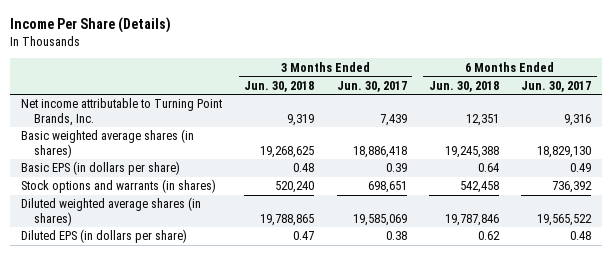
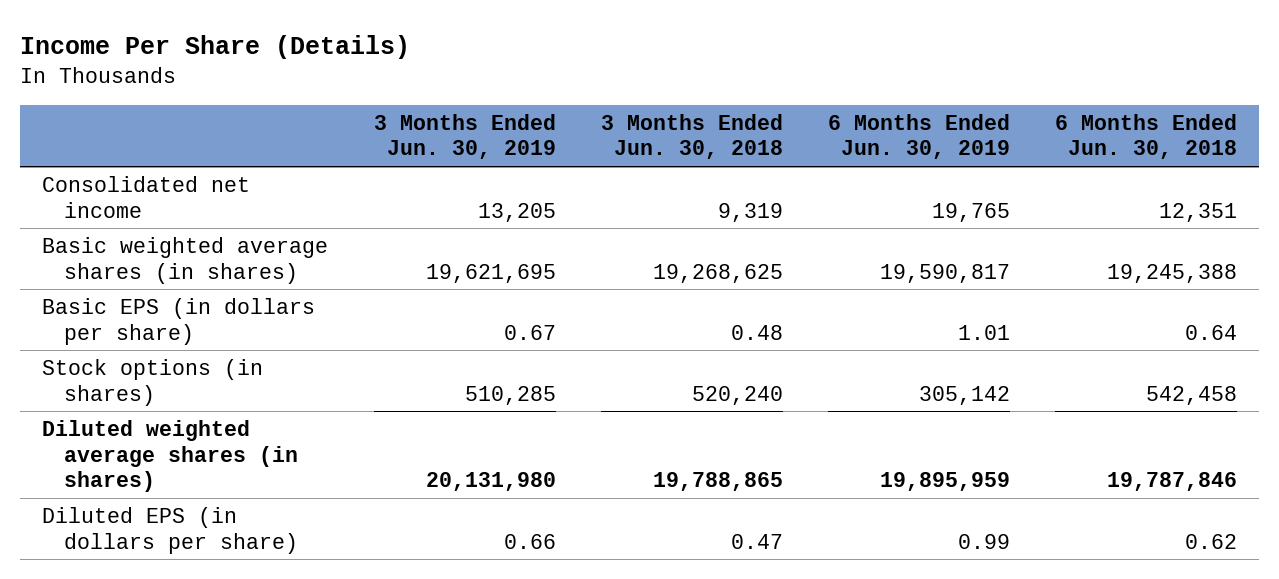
[336,80,407,92] Jun. 30, 2017 -> none
[521,80,592,92] Jun. 30, 2017 -> none
none -> [373,113,556,160] 3 Months Ended Jun. 30, 2019
none -> [827,113,1010,160] 6 Months Ended Jun. 30, 2019
[21,98,223,126] Net income attributable to Turning Point Brands, Inc. -> [42,176,251,218] Consolidated net income
[21,179,217,194] Stock options and warrants (in shares) -> [42,359,264,406] Stock options (in shares)

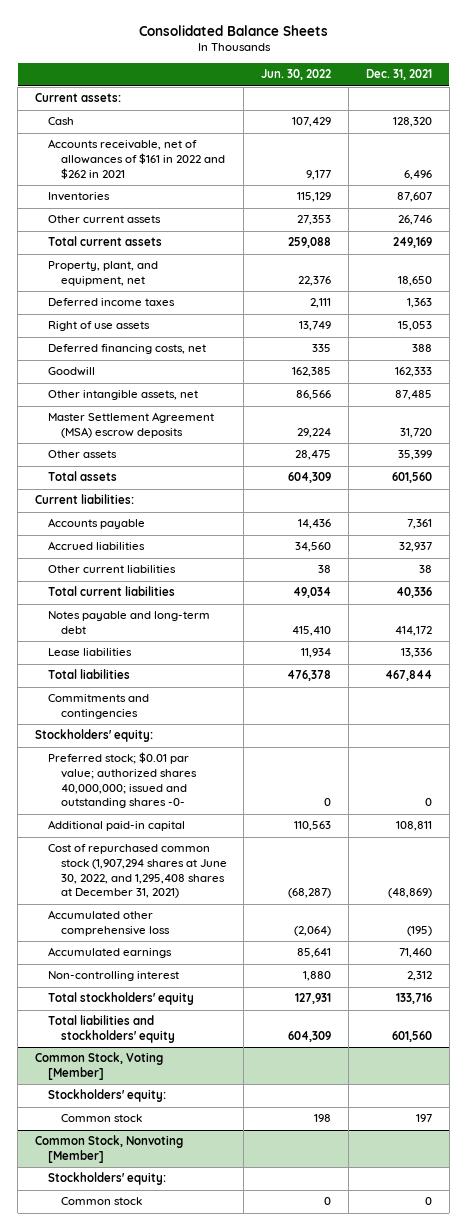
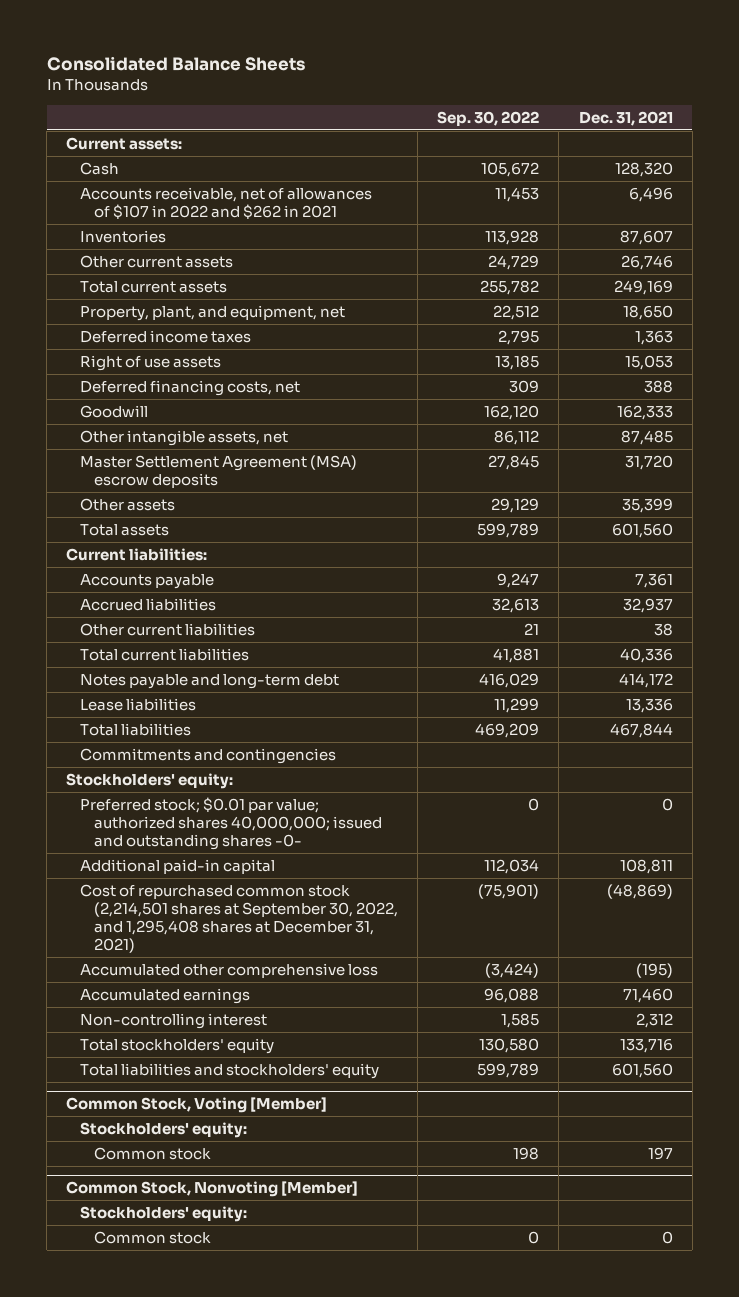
[261,69,332,81] Jun. 30, 2022 -> none
none -> [437,110,540,126] Sep. 30, 2022
[47,139,225,179] Accounts receivable, net of allowances of $161 in 2022 and $262 in 2021 -> [80,186,373,219] Accounts receivable, net of allowances of $107 in 2022 and $262 in 2021
[47,844,227,899] Cost of repurchased common stock (1,907,294 shares at June 30, 2022, and 1,295,408 shares at December 31, 2021) -> [80,883,398,953] Cost of repurchased common stock (2,214,501 shares at September 30, 2022, and 1,295,408 shares at December 31, 2021)

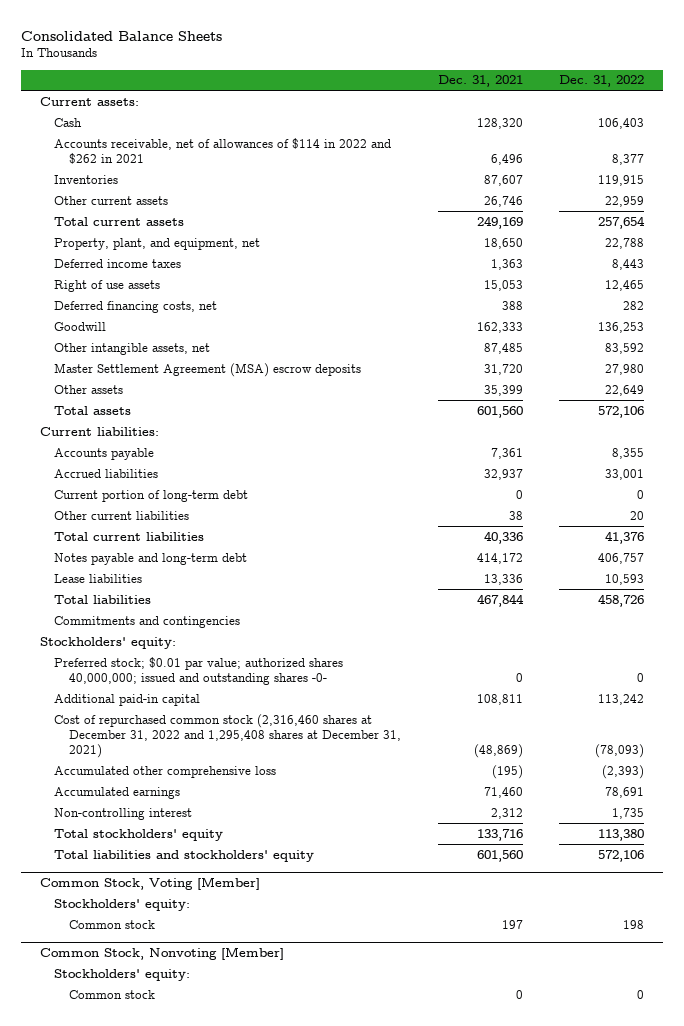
[437,110,540,126] Sep. 30, 2022 -> none
none -> [559,75,645,88] Dec. 31, 2022
[80,186,373,219] Accounts receivable, net of allowances of $107 in 2022 and $262 in 2021 -> [54,137,392,164] Accounts receivable, net of allowances of $114 in 2022 and $262 in 2021
none -> [54,489,249,502] Current portion of long-term debt
[80,883,398,953] Cost of repurchased common stock (2,214,501 shares at September 30, 2022, and 1,295,408 shares at December 31, 2021) -> [54,713,402,759] Cost of repurchased common stock (2,316,460 shares at December 31, 2022 and 1,295,408 shares at December 31, 2021)

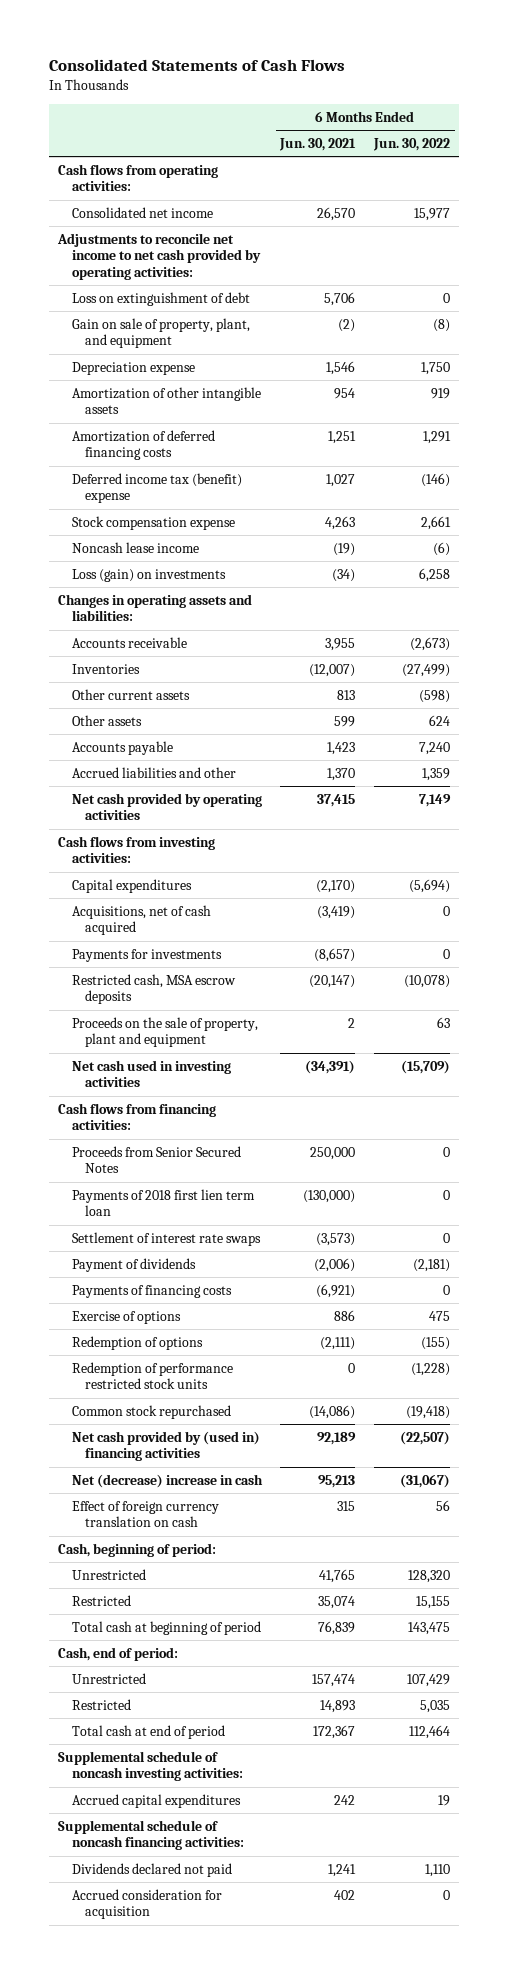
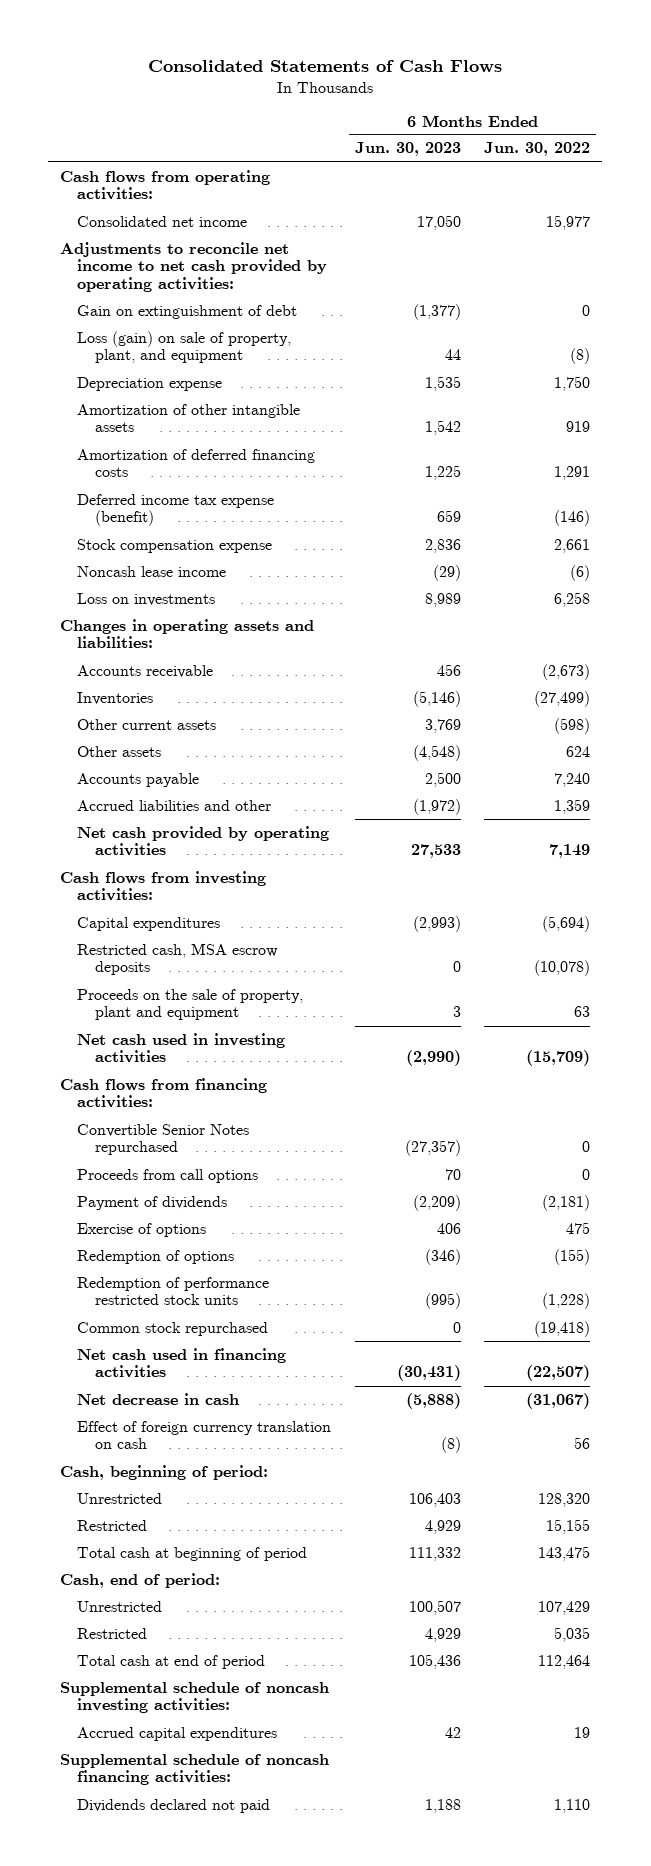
[279,138,357,152] Jun. 30, 2021 -> none
none -> [354,142,461,157] Jun. 30, 2023
[71,291,250,306] Loss on extinguishment of debt -> [77,304,298,319] Gain on extinguishment of debt
[71,317,250,349] Gain on sale of property, plant, and equipment -> [77,330,292,364] Loss (gain) on sale of property, plant, and equipment
[71,472,242,504] Deferred income tax (benefit) expense -> [77,493,275,527] Deferred income tax expense (benefit)
[71,568,226,582] Loss (gain) on investments -> [77,592,216,606] Loss on investments
[71,904,211,936] Acquisitions, net of cash acquired -> none
[71,948,222,962] Payments for investments -> none
[71,1145,241,1174] Proceeds from Senior Secured Notes -> none
[71,1188,255,1217] Payments of 2018 first lien term loan -> none
[71,1231,261,1246] Settlement of interest rate swaps -> none
none -> [77,1123,250,1156] Convertible Senior Notes repurchased
none -> [77,1168,259,1183] Proceeds from call options
[71,1284,232,1298] Payments of financing costs -> none
[71,1430,260,1462] Net cash provided by (used in) financing activities -> [77,1347,287,1379] Net cash used in financing activities
[71,1473,263,1488] Net (decrease) increase in cash -> [77,1392,240,1405] Net decrease in cash
[71,1888,222,1920] Accrued consideration for acquisition -> none

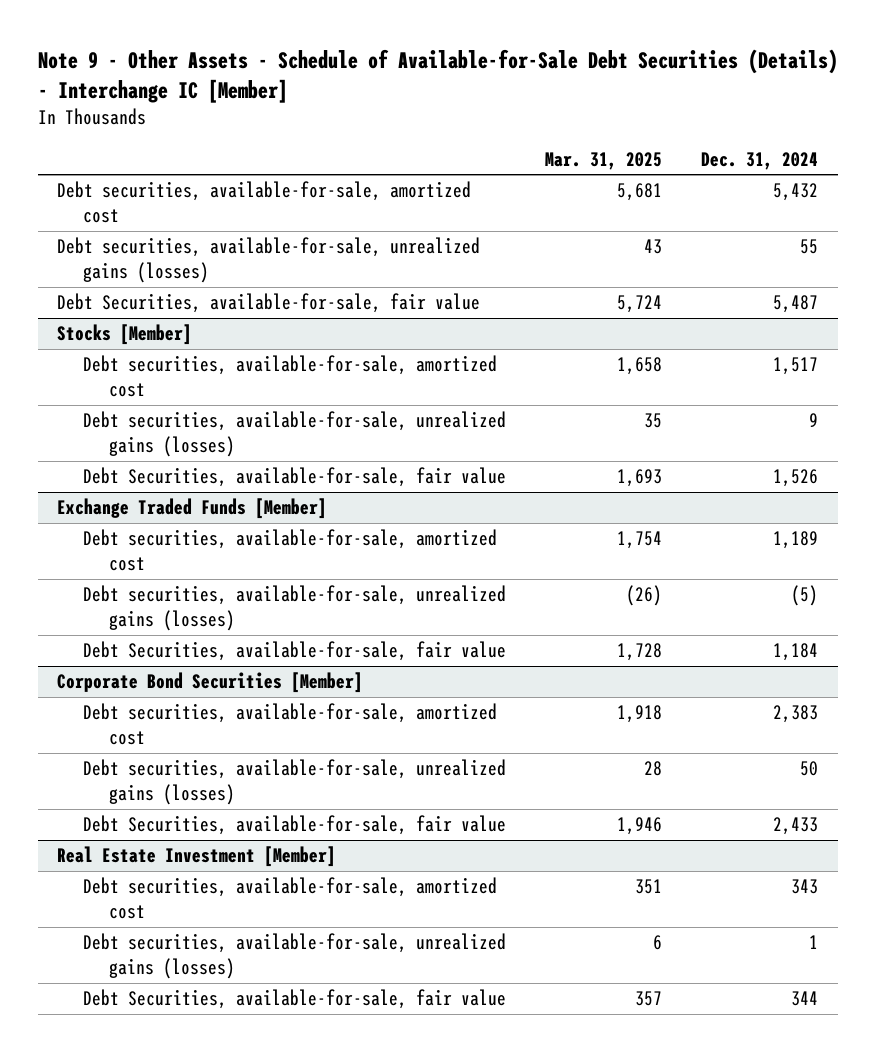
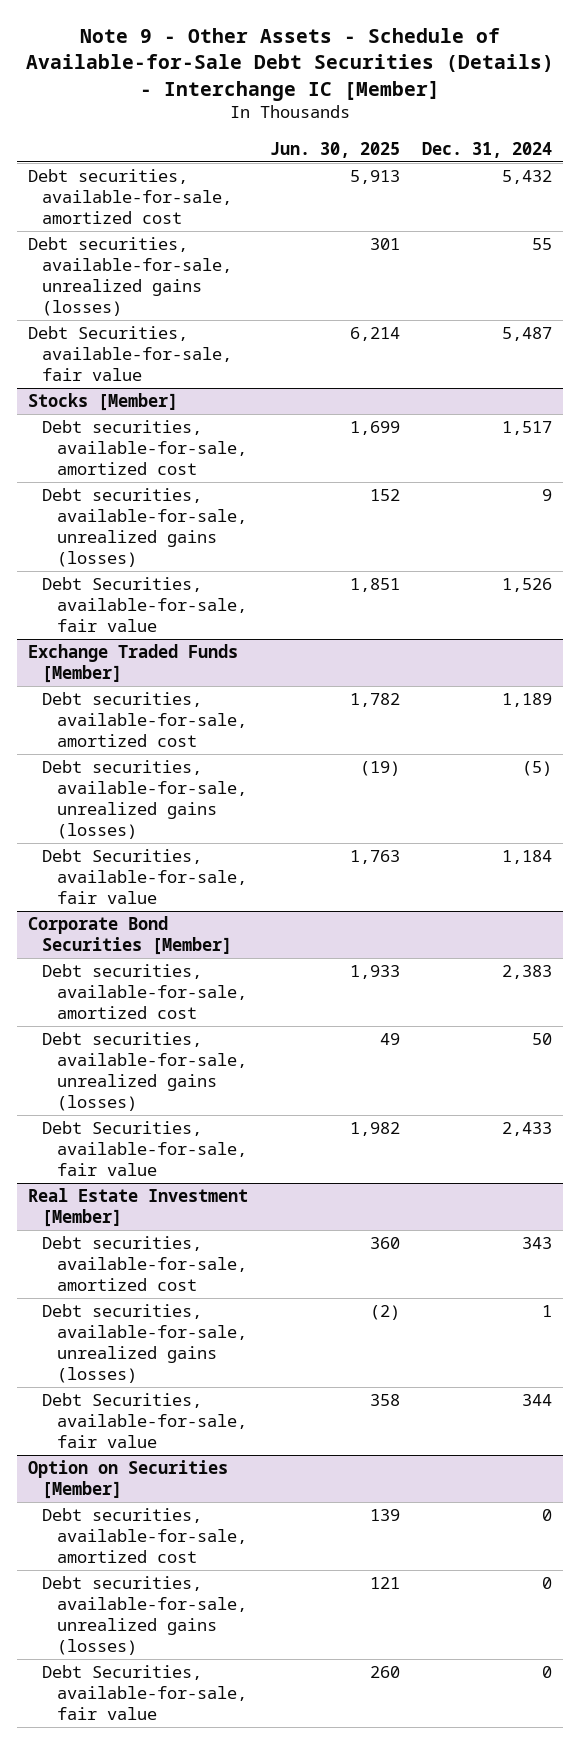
[545,151,663,170] Mar. 31, 2025 -> none
none -> [269,141,400,158] Jun. 30, 2025
none -> [27,1460,228,1500] Option on Securities [Member]
none -> [42,1508,247,1564] Debt securities, available-for-sale, amortized cost
none -> [42,1576,247,1656] Debt securities, available-for-sale, unrealized gains (losses)
none -> [42,1665,247,1721] Debt Securities, available-for-sale, fair value

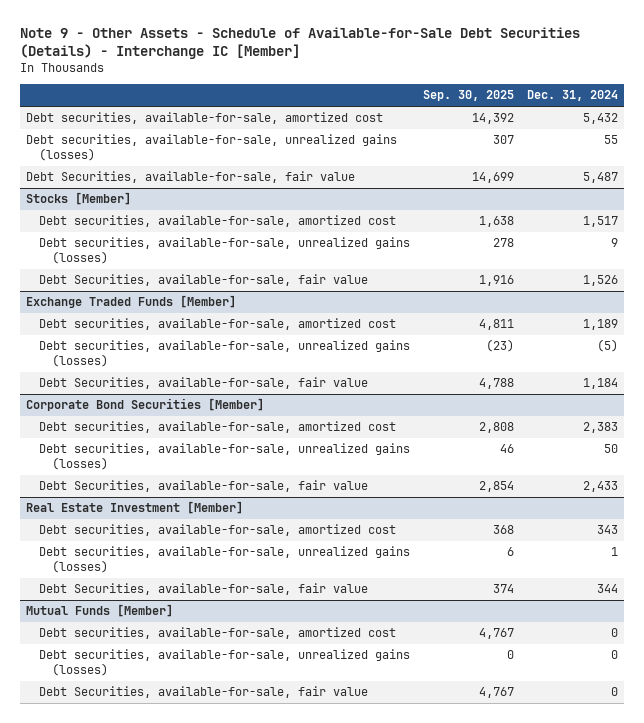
[269,141,400,158] Jun. 30, 2025 -> none
none -> [423,90,515,102] Sep. 30, 2025
[27,1460,228,1500] Option on Securities [Member] -> [26,604,174,618] Mutual Funds [Member]

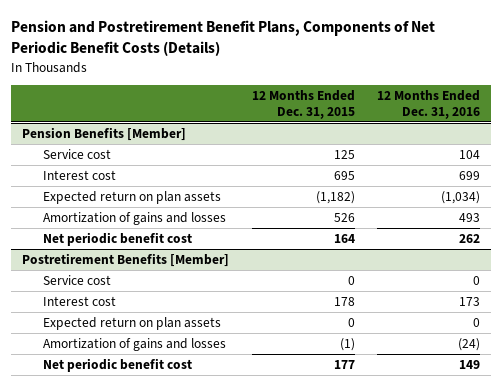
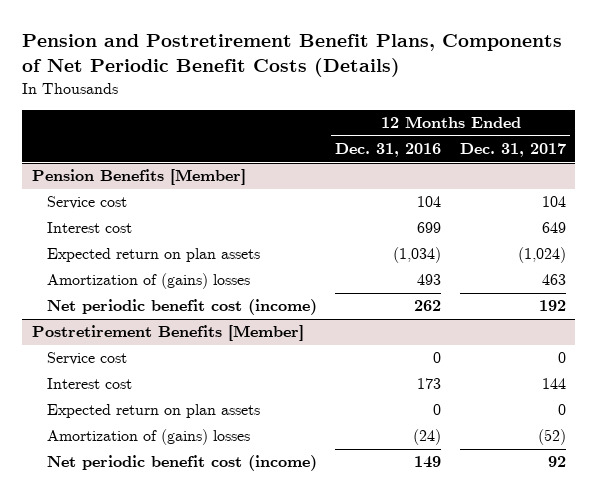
[251,89,355,119] 12 Months Ended Dec. 31, 2015 -> none
none -> [459,143,566,158] Dec. 31, 2017
[42,211,226,225] Amortization of gains and losses -> [46,273,250,290] Amortization of (gains) losses
[42,231,192,246] Net periodic benefit cost -> [46,299,317,316] Net periodic benefit cost (income)
[42,337,226,351] Amortization of gains and losses -> [46,429,250,446] Amortization of (gains) losses
[42,357,192,372] Net periodic benefit cost -> [46,455,317,472] Net periodic benefit cost (income)

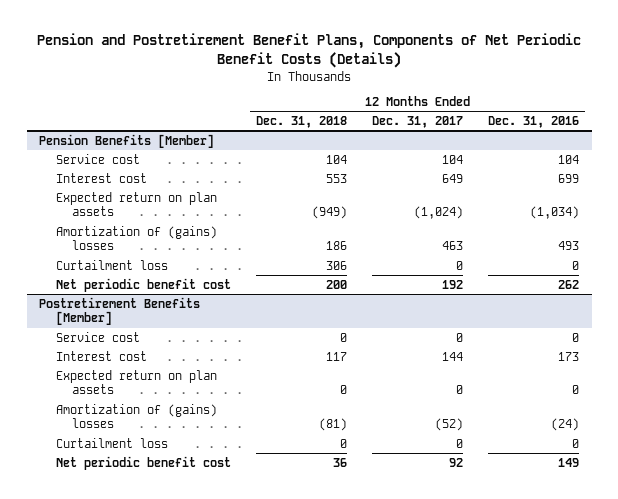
none -> [255,116,347,129] Dec. 31, 2018
none -> [55,259,168,270] Curtailment loss
[46,299,317,316] Net periodic benefit cost (income) -> [55,277,231,292] Net periodic benefit cost
none -> [55,437,168,448] Curtailment loss
[46,455,317,472] Net periodic benefit cost (income) -> [55,455,231,470] Net periodic benefit cost

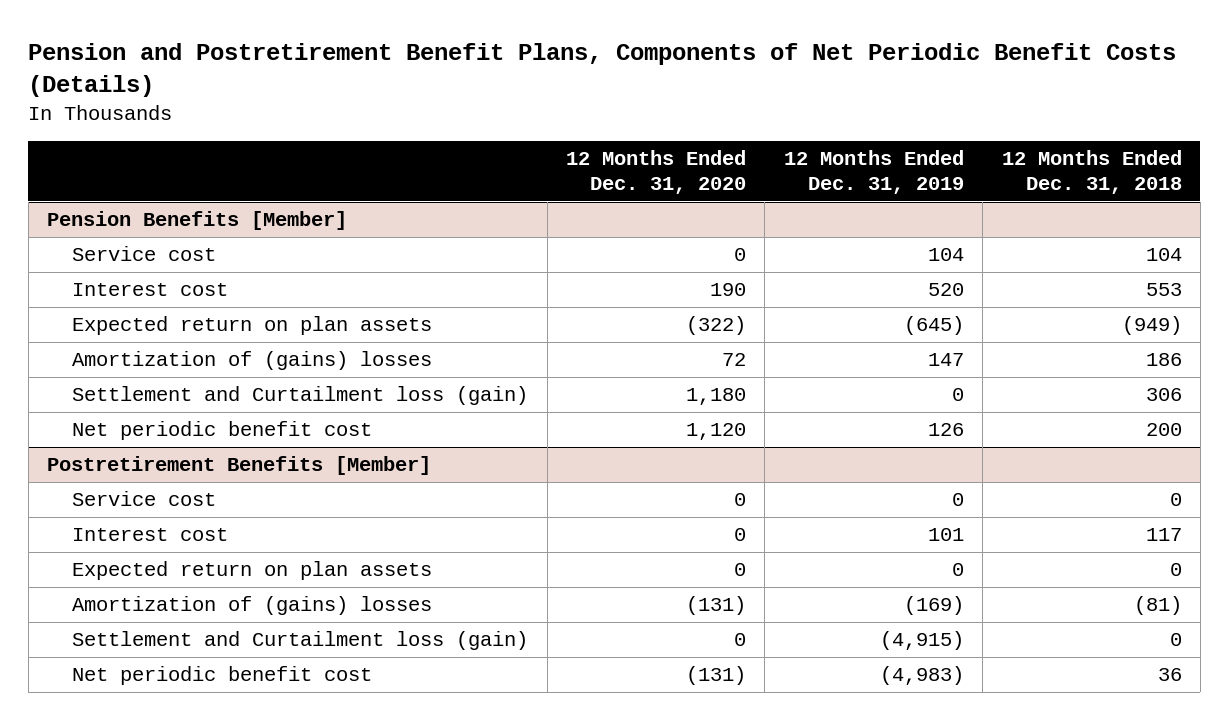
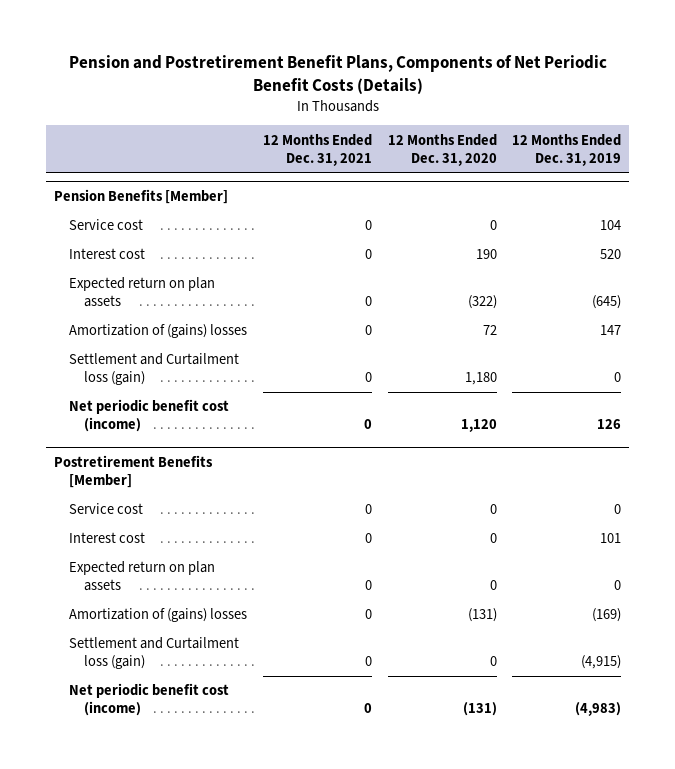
[1001,150,1182,195] 12 Months Ended Dec. 31, 2018 -> none
none -> [262,133,372,166] 12 Months Ended Dec. 31, 2021
[72,421,373,441] Net periodic benefit cost -> [68,399,229,433] Net periodic benefit cost (income)
[72,666,373,686] Net periodic benefit cost -> [68,683,229,717] Net periodic benefit cost (income)

